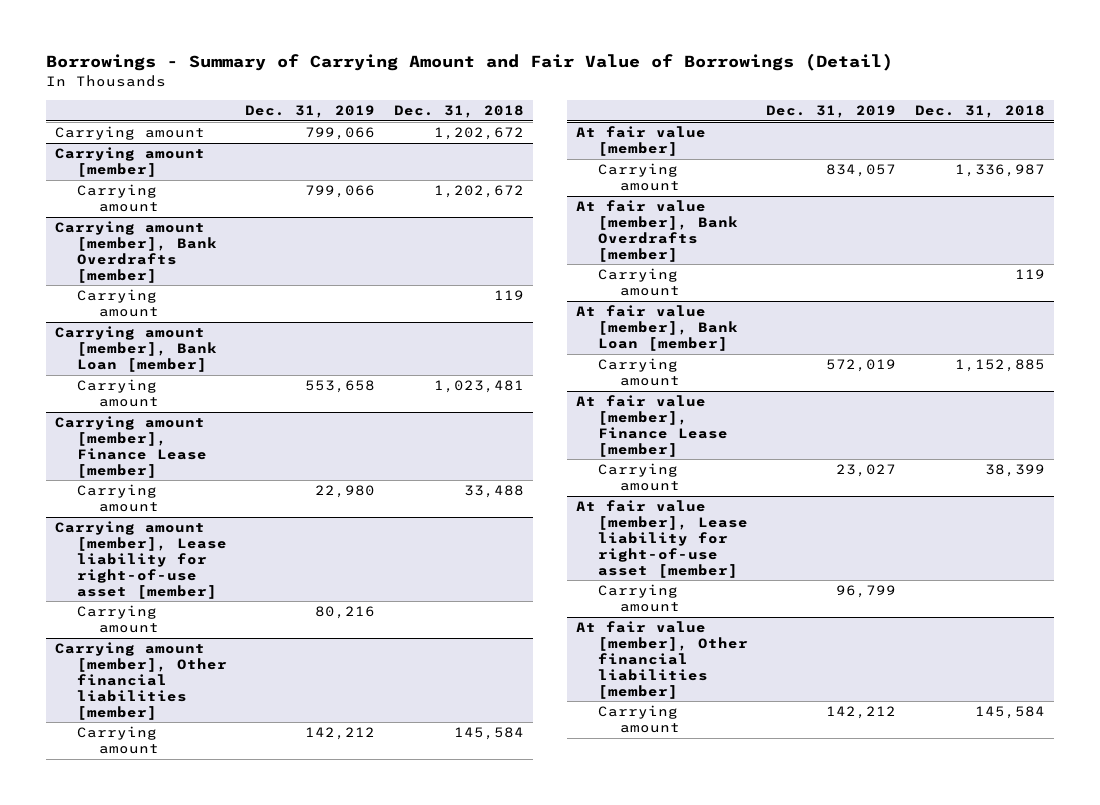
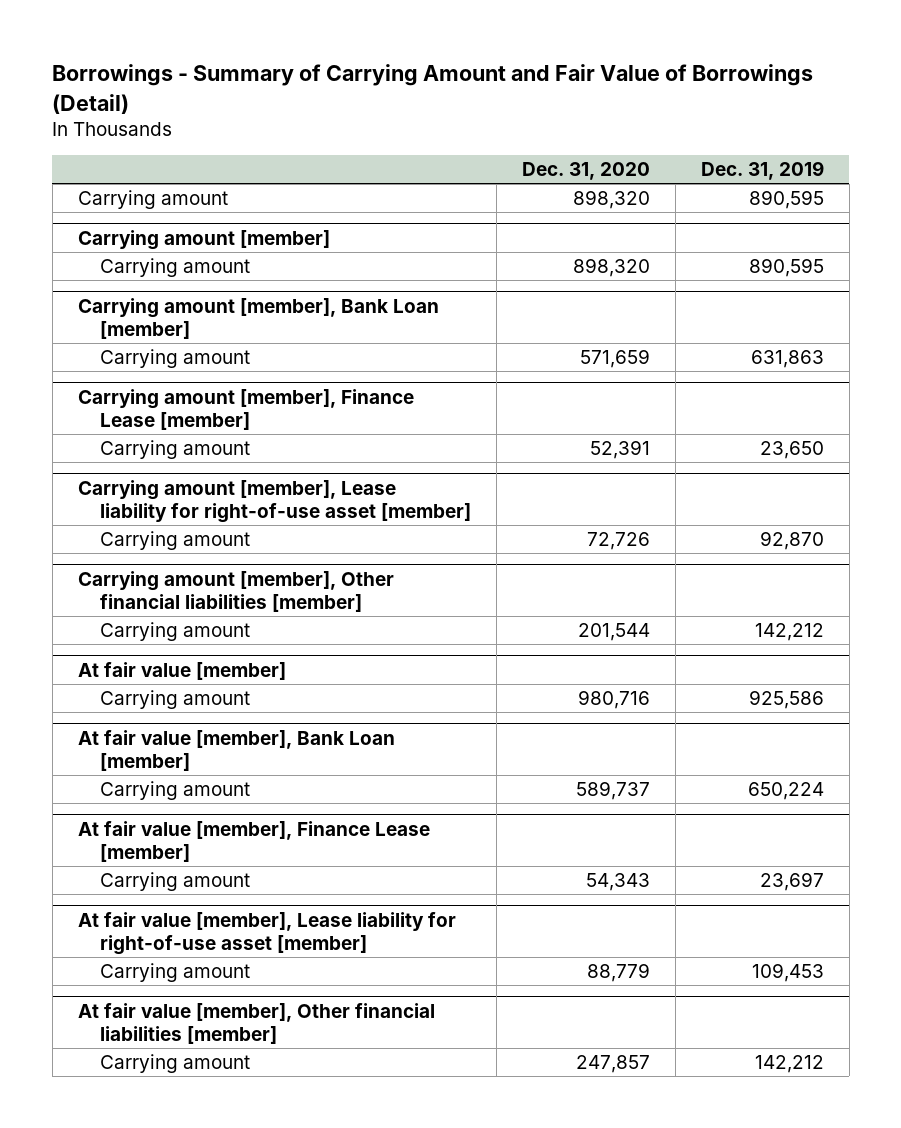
[393,104,524,118] Dec. 31, 2018 -> none
none -> [521,161,650,180] Dec. 31, 2020
[305,127,376,141] 799,066 -> [748,190,824,210] 890,595
[55,221,217,283] Carrying amount [member], Bank Overdrafts [member] -> none
[76,289,159,318] Carrying amount -> none
[305,185,376,199] 799,066 -> [748,258,824,278] 890,595
[305,380,376,394] 553,658 -> [750,350,824,369] 631,863
[315,485,376,499] 22,980 -> [759,441,824,460] 23,650
[315,606,376,620] 80,216 -> [759,531,824,551] 92,870
[576,200,739,262] At fair value [member], Bank Overdrafts [member] -> none
[598,268,680,297] Carrying amount -> none
[826,164,897,178] 834,057 -> [748,690,824,710] 925,586
[826,359,897,373] 572,019 -> [747,782,824,801] 650,224
[836,464,897,478] 23,027 -> [759,872,824,892] 23,697
[836,585,897,599] 96,799 -> [751,963,824,983] 109,453

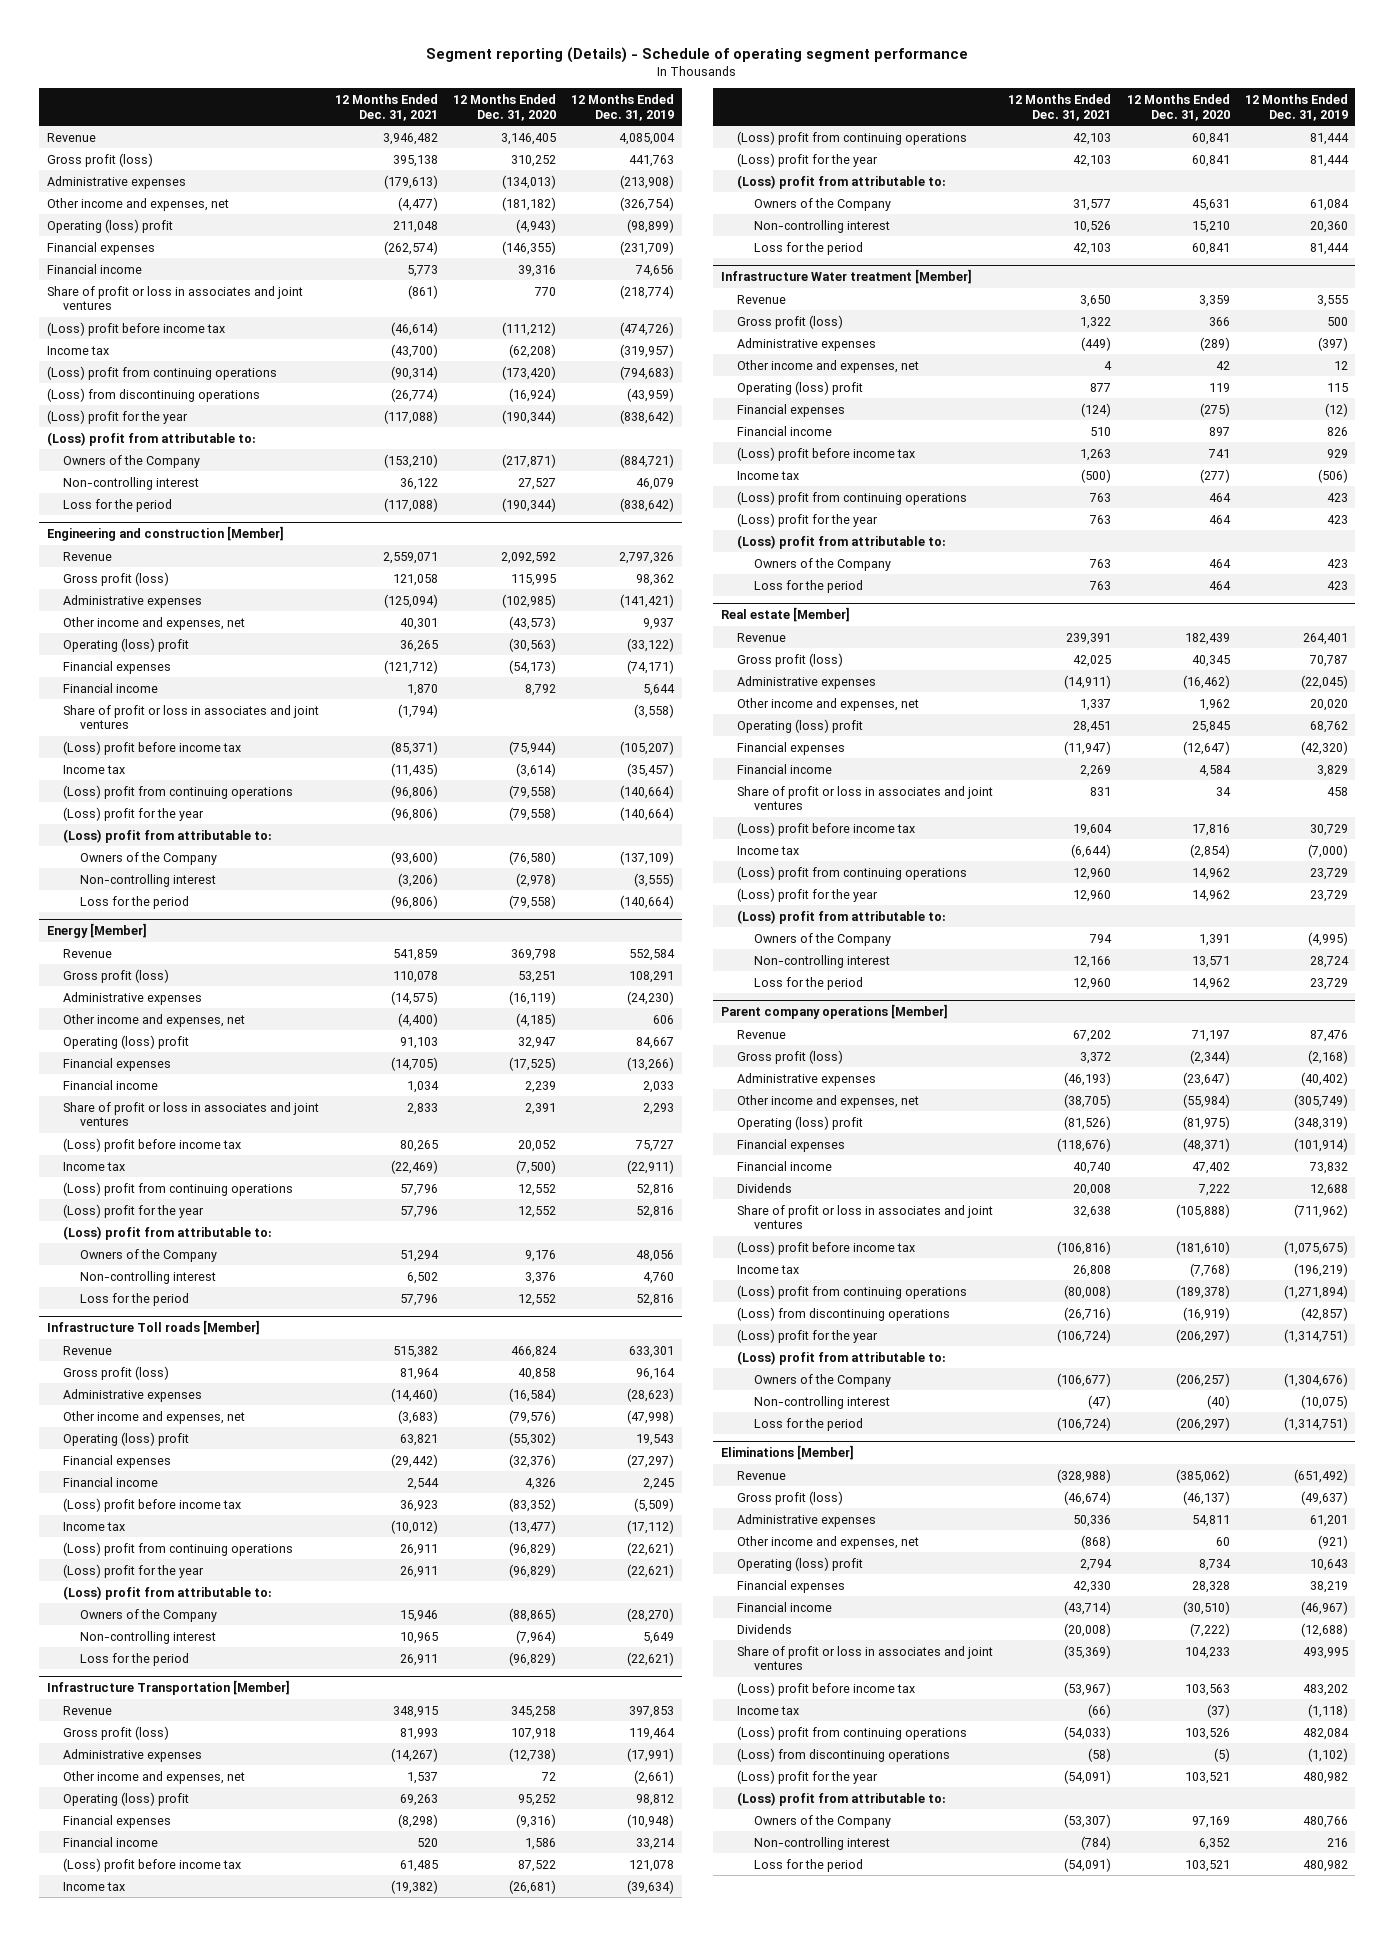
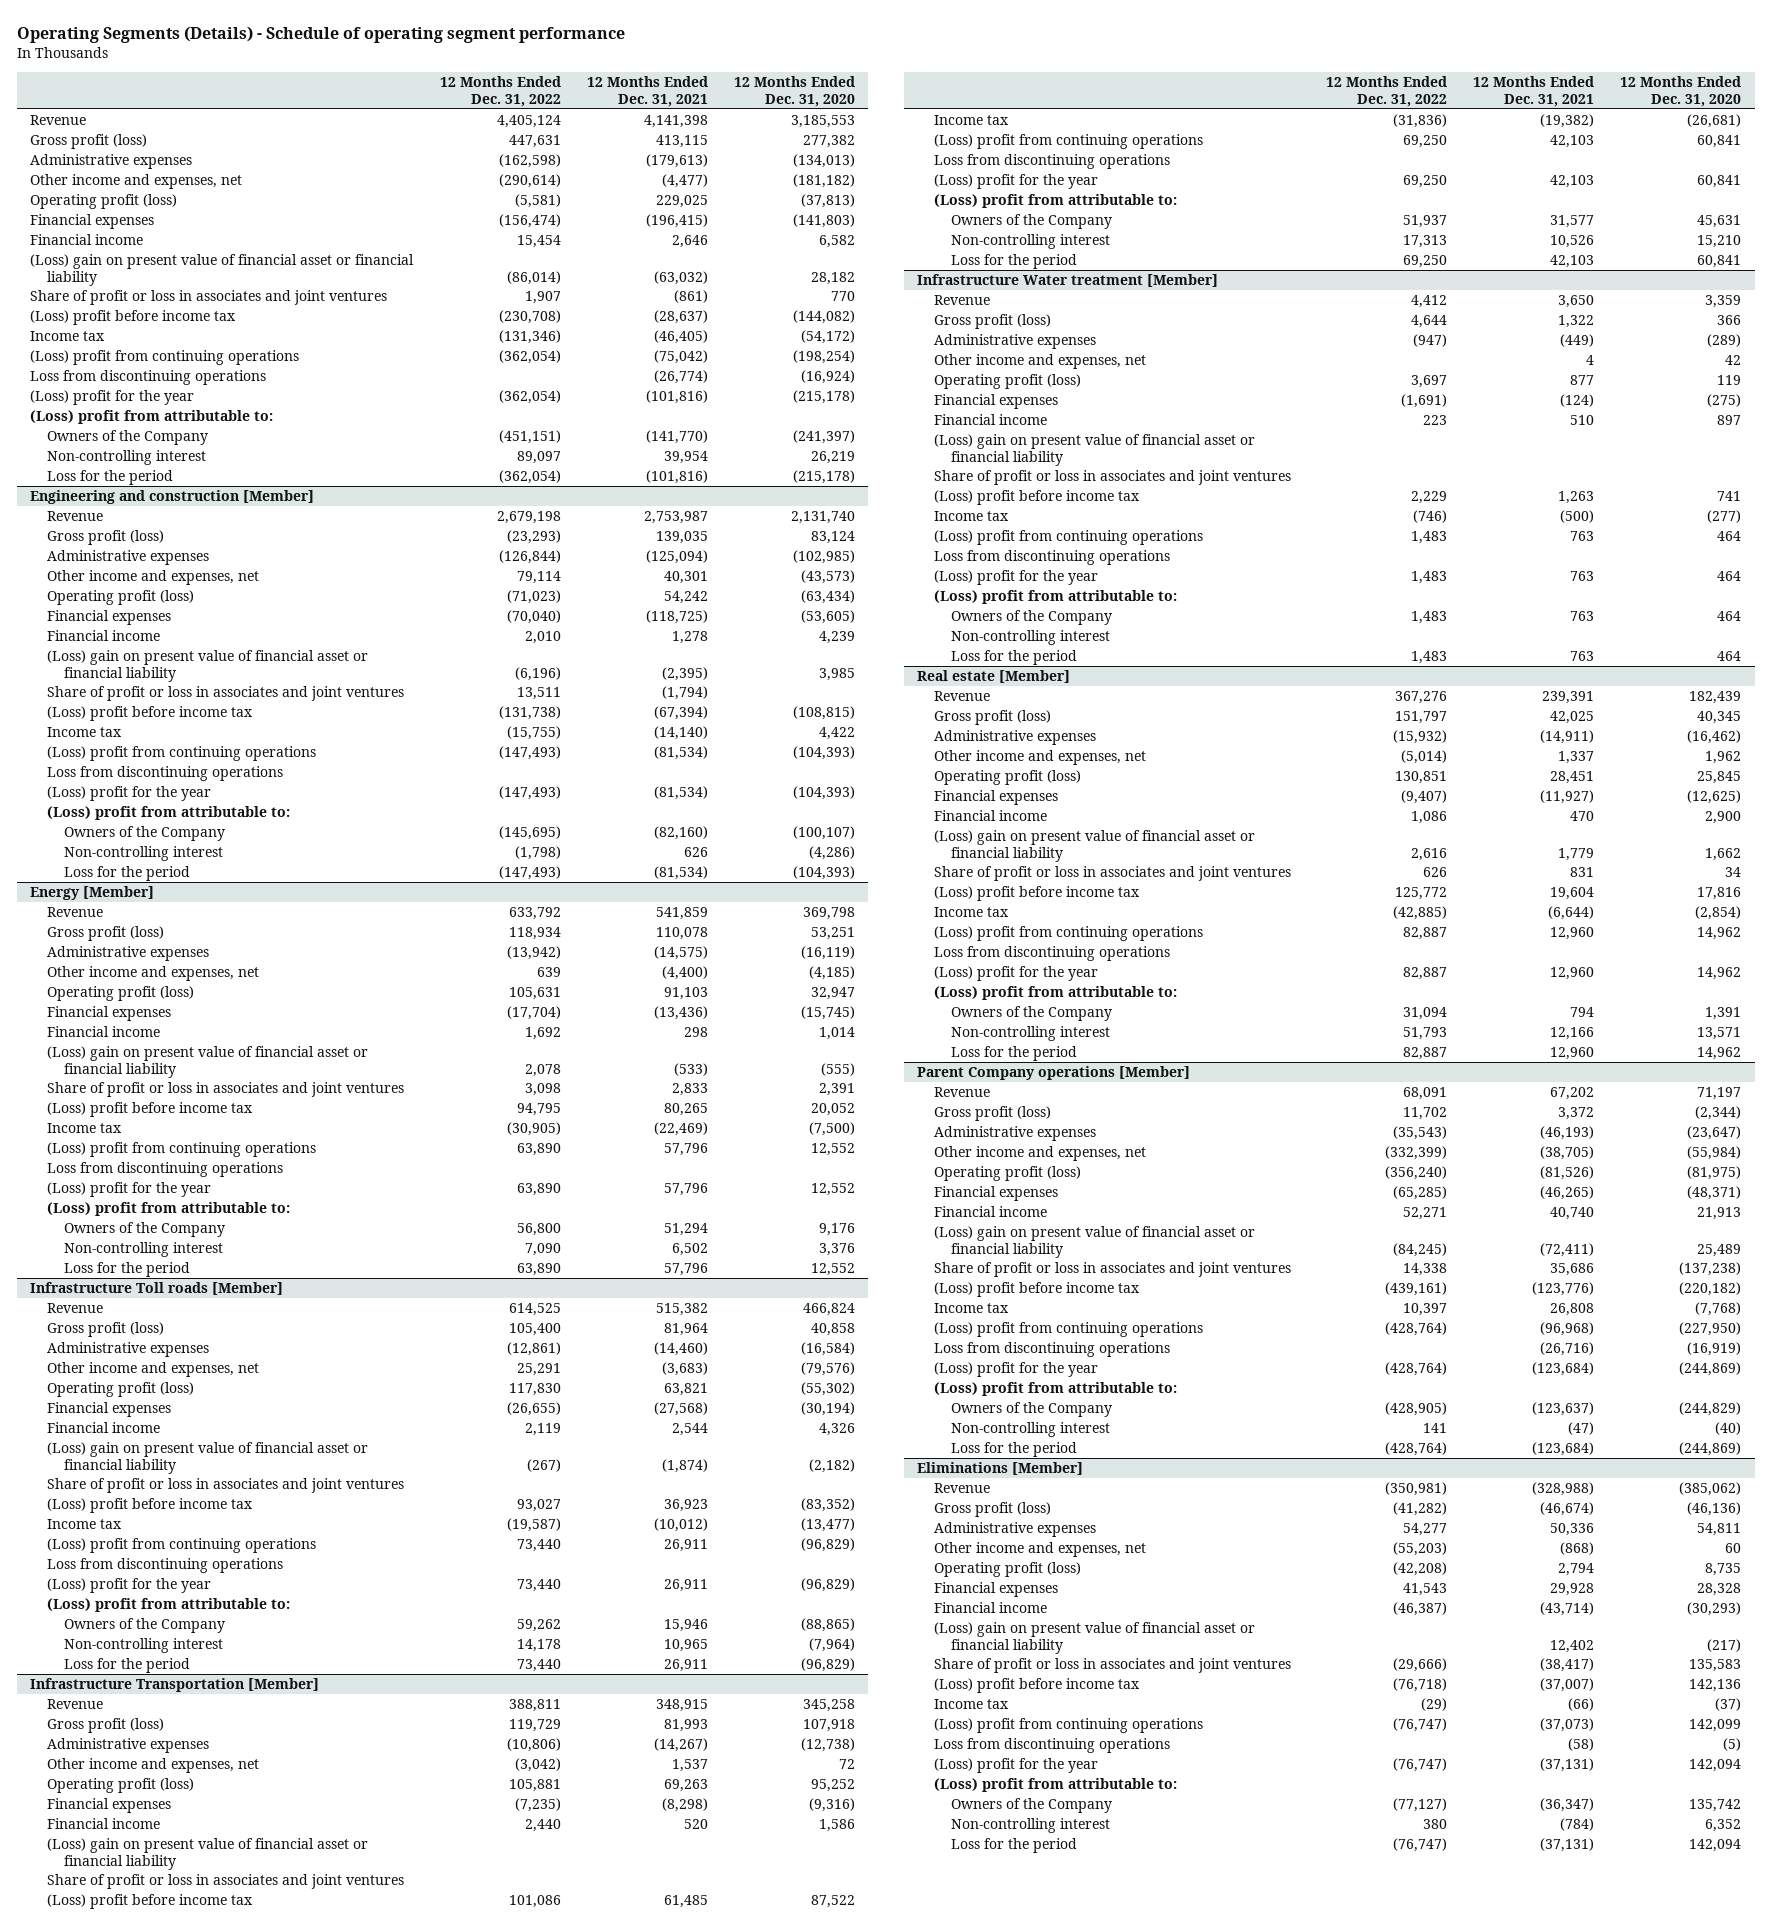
[426,46,969,63] Segment reporting (Details) - Schedule of operating segment performance -> [17,26,626,44] Operating Segments (Details) - Schedule of operating segment performance
[571,94,675,121] 12 Months Ended Dec. 31, 2019 -> none
none -> [439,76,561,107] 12 Months Ended Dec. 31, 2022
[382,132,438,145] 3,946,482 -> [643,115,708,129] 4,141,398
[500,132,556,145] 3,146,405 -> [791,115,856,129] 3,185,553
[392,154,438,167] 395,138 -> [655,135,708,149] 413,115
[510,154,556,167] 310,252 -> [803,135,856,149] 277,382
[46,218,173,233] Operating (loss) profit -> [30,194,178,210] Operating profit (loss)
[392,220,438,233] 211,048 -> [655,195,708,209] 229,025
[515,218,556,233] (4,943) -> [801,194,856,209] (37,813)
[383,240,438,255] (262,574) -> [645,214,708,229] (196,415)
[501,240,556,255] (146,355) -> [793,214,856,229] (141,803)
[406,264,438,277] 5,773 -> [671,235,708,249] 2,646
[517,264,556,277] 39,316 -> [819,235,856,249] 6,582
none -> [30,254,415,286] (Loss) gain on present value of financial asset or financial liability
[390,321,438,336] (46,614) -> [653,310,708,325] (28,637)
[501,321,556,336] (111,212) -> [793,310,856,325] (144,082)
[390,343,438,358] (43,700) -> [653,330,708,345] (46,405)
[508,343,556,358] (62,208) -> [801,330,856,345] (54,172)
[390,365,438,380] (90,314) -> [653,350,708,365] (75,042)
[501,365,556,380] (173,420) -> [793,350,856,365] (198,254)
[46,387,260,402] (Loss) from discontinuing operations -> [30,370,267,386] Loss from discontinuing operations
[383,409,438,424] (117,088) -> [645,390,708,405] (101,816)
[501,409,556,424] (190,344) -> [793,390,856,405] (215,178)
[383,453,438,468] (153,210) -> [645,430,708,445] (141,770)
[501,453,556,468] (217,871) -> [793,430,856,445] (241,397)
[399,477,438,490] 36,122 -> [663,451,708,465] 39,954
[517,477,556,490] 27,527 -> [811,451,856,465] 26,219
[383,497,438,512] (117,088) -> [645,470,708,485] (101,816)
[501,497,556,512] (190,344) -> [793,470,856,485] (215,178)
[382,551,438,564] 2,559,071 -> [643,511,708,525] 2,753,987
[500,551,556,564] 2,092,592 -> [791,511,856,525] 2,131,740
[392,573,438,586] 121,058 -> [655,531,708,545] 139,035
[510,573,556,586] 115,995 -> [811,531,856,545] 83,124
[63,637,190,652] Operating (loss) profit -> [47,590,195,606] Operating profit (loss)
[399,639,438,652] 36,265 -> [663,591,708,605] 54,242
[508,637,556,652] (30,563) -> [801,590,856,605] (63,434)
[383,659,438,674] (121,712) -> [645,610,708,625] (118,725)
[508,659,556,674] (54,173) -> [801,610,856,625] (53,605)
[406,683,438,696] 1,870 -> [671,631,708,645] 1,278
[524,683,556,696] 8,792 -> [819,631,856,645] 4,239
none -> [47,650,369,682] (Loss) gain on present value of financial asset or financial liability
[390,740,438,755] (85,371) -> [653,706,708,721] (67,394)
[508,740,556,755] (75,944) -> [793,706,856,721] (108,815)
[390,762,438,777] (11,435) -> [653,726,708,741] (14,140)
[515,762,556,777] (3,614) -> [819,727,856,741] 4,422
[390,784,438,799] (96,806) -> [653,746,708,761] (81,534)
[508,784,556,799] (79,558) -> [793,746,856,761] (104,393)
none -> [47,766,284,782] Loss from discontinuing operations
[390,806,438,821] (96,806) -> [653,786,708,801] (81,534)
[508,806,556,821] (79,558) -> [793,786,856,801] (104,393)
[390,850,438,865] (93,600) -> [653,826,708,841] (82,160)
[508,850,556,865] (76,580) -> [793,826,856,841] (100,107)
[397,872,438,887] (3,206) -> [683,847,708,858] 626
[515,872,556,887] (2,978) -> [809,846,856,861] (4,286)
[390,894,438,909] (96,806) -> [653,866,708,881] (81,534)
[508,894,556,909] (79,558) -> [793,866,856,881] (104,393)
[63,1034,190,1049] Operating (loss) profit -> [47,986,195,1002] Operating profit (loss)
[390,1056,438,1071] (14,705) -> [653,1006,708,1021] (13,436)
[508,1056,556,1071] (17,525) -> [801,1006,856,1021] (15,745)
[406,1080,439,1093] 1,034 -> [683,1027,708,1038] 298
[524,1080,556,1093] 2,239 -> [819,1027,856,1041] 1,014
none -> [47,1046,369,1078] (Loss) gain on present value of financial asset or financial liability
none -> [47,1162,284,1178] Loss from discontinuing operations
[63,1431,190,1446] Operating (loss) profit -> [47,1382,195,1398] Operating profit (loss)
[390,1453,438,1468] (29,442) -> [653,1402,708,1417] (27,568)
[508,1453,556,1468] (32,376) -> [801,1402,856,1417] (30,194)
none -> [47,1442,369,1474] (Loss) gain on present value of financial asset or financial liability
none -> [47,1478,405,1494] Share of profit or loss in associates and joint ventures
none -> [47,1558,284,1574] Loss from discontinuing operations
[63,1791,190,1806] Operating (loss) profit -> [47,1778,195,1794] Operating profit (loss)
none -> [47,1838,369,1870] (Loss) gain on present value of financial asset or financial liability
none -> [47,1874,405,1890] Share of profit or loss in associates and joint ventures
none -> [933,154,1170,170] Loss from discontinuing operations
[737,380,864,395] Operating (loss) profit -> [933,374,1081,390] Operating profit (loss)
none -> [933,434,1255,466] (Loss) gain on present value of financial asset or financial liability
none -> [933,470,1291,486] Share of profit or loss in associates and joint ventures
none -> [933,550,1170,566] Loss from discontinuing operations
none -> [950,630,1110,646] Non-controlling interest
[737,718,864,733] Operating (loss) profit -> [933,770,1081,786] Operating profit (loss)
[1064,740,1112,755] (11,947) -> [1540,790,1595,805] (11,927)
[1182,740,1230,755] (12,647) -> [1687,790,1742,805] (12,625)
[1080,764,1112,777] 2,269 -> [1570,811,1595,822] 470
[1198,764,1231,777] 4,584 -> [1705,811,1742,825] 2,900
none -> [933,830,1255,862] (Loss) gain on present value of financial asset or financial liability
none -> [933,946,1170,962] Loss from discontinuing operations
[720,1003,948,1019] Parent company operations [Member] -> [916,1066,1190,1081] Parent Company operations [Member]
[737,1182,793,1193] Dividends -> none
[737,1115,864,1130] Operating (loss) profit -> [933,1166,1081,1182] Operating profit (loss)
[1057,1137,1112,1152] (118,676) -> [1540,1186,1595,1201] (46,265)
[1191,1161,1230,1174] 47,402 -> [1697,1207,1742,1221] 21,913
none -> [933,1226,1255,1258] (Loss) gain on present value of financial asset or financial liability
[1073,1205,1112,1218] 32,638 -> [1550,1263,1595,1277] 35,686
[1175,1203,1230,1218] (105,888) -> [1679,1262,1742,1277] (137,238)
[1057,1240,1112,1255] (106,816) -> [1532,1282,1595,1297] (123,776)
[1175,1240,1230,1255] (181,610) -> [1679,1282,1742,1297] (220,182)
[1064,1284,1112,1299] (80,008) -> [1540,1322,1595,1337] (96,968)
[1175,1284,1230,1299] (189,378) -> [1679,1322,1742,1337] (227,950)
[737,1306,951,1321] (Loss) from discontinuing operations -> [933,1342,1170,1358] Loss from discontinuing operations
[1057,1328,1112,1343] (106,724) -> [1532,1362,1595,1377] (123,684)
[1175,1328,1230,1343] (206,297) -> [1679,1362,1742,1377] (244,869)
[1057,1372,1112,1387] (106,677) -> [1532,1402,1595,1417] (123,637)
[1175,1372,1230,1387] (206,257) -> [1679,1402,1742,1417] (244,829)
[1057,1416,1112,1431] (106,724) -> [1532,1442,1595,1457] (123,684)
[1175,1416,1230,1431] (206,297) -> [1679,1442,1742,1457] (244,869)
[1182,1490,1230,1505] (46,137) -> [1687,1502,1742,1517] (46,136)
[737,1623,793,1634] Dividends -> none
[737,1556,864,1571] Operating (loss) profit -> [933,1562,1081,1578] Operating profit (loss)
[1198,1558,1231,1571] 8,734 -> [1705,1563,1742,1577] 8,735
[1073,1580,1112,1593] 42,330 -> [1550,1583,1595,1597] 29,928
[1182,1600,1230,1615] (30,510) -> [1687,1602,1742,1617] (30,293)
none -> [933,1622,1255,1654] (Loss) gain on present value of financial asset or financial liability
[1064,1644,1112,1659] (35,369) -> [1540,1658,1595,1673] (38,417)
[1184,1646,1230,1659] 104,233 -> [1689,1659,1742,1673] 135,583
[1064,1681,1112,1696] (53,967) -> [1540,1678,1595,1693] (37,007)
[1184,1683,1230,1696] 103,563 -> [1689,1679,1742,1693] 142,136
[1064,1725,1112,1740] (54,033) -> [1540,1718,1595,1733] (37,073)
[1184,1727,1230,1740] 103,526 -> [1689,1719,1742,1733] 142,099
[737,1747,951,1762] (Loss) from discontinuing operations -> [933,1738,1170,1754] Loss from discontinuing operations
[1064,1769,1112,1784] (54,091) -> [1540,1758,1595,1773] (37,131)
[1184,1771,1230,1784] 103,521 -> [1689,1759,1742,1773] 142,094
[1064,1813,1112,1828] (53,307) -> [1540,1798,1595,1813] (36,347)
[1191,1815,1230,1828] 97,169 -> [1689,1799,1742,1813] 135,742
[1064,1857,1112,1872] (54,091) -> [1540,1838,1595,1853] (37,131)
[1184,1859,1230,1872] 103,521 -> [1689,1839,1742,1853] 142,094

